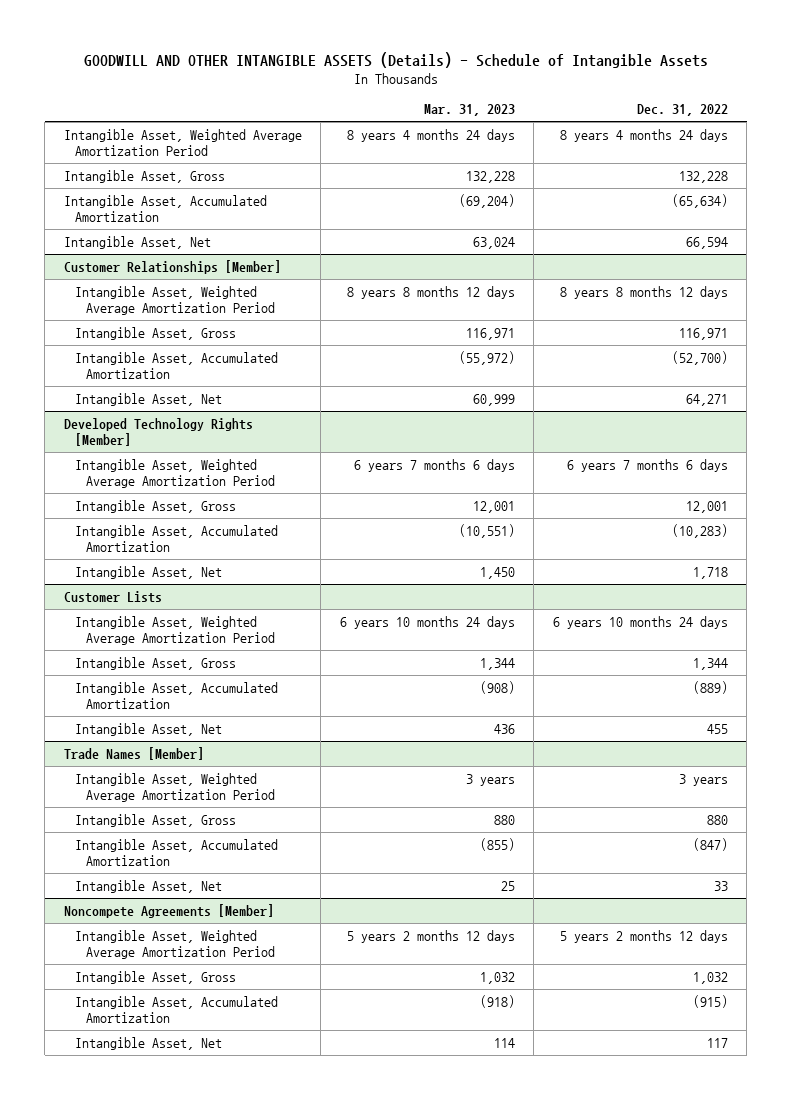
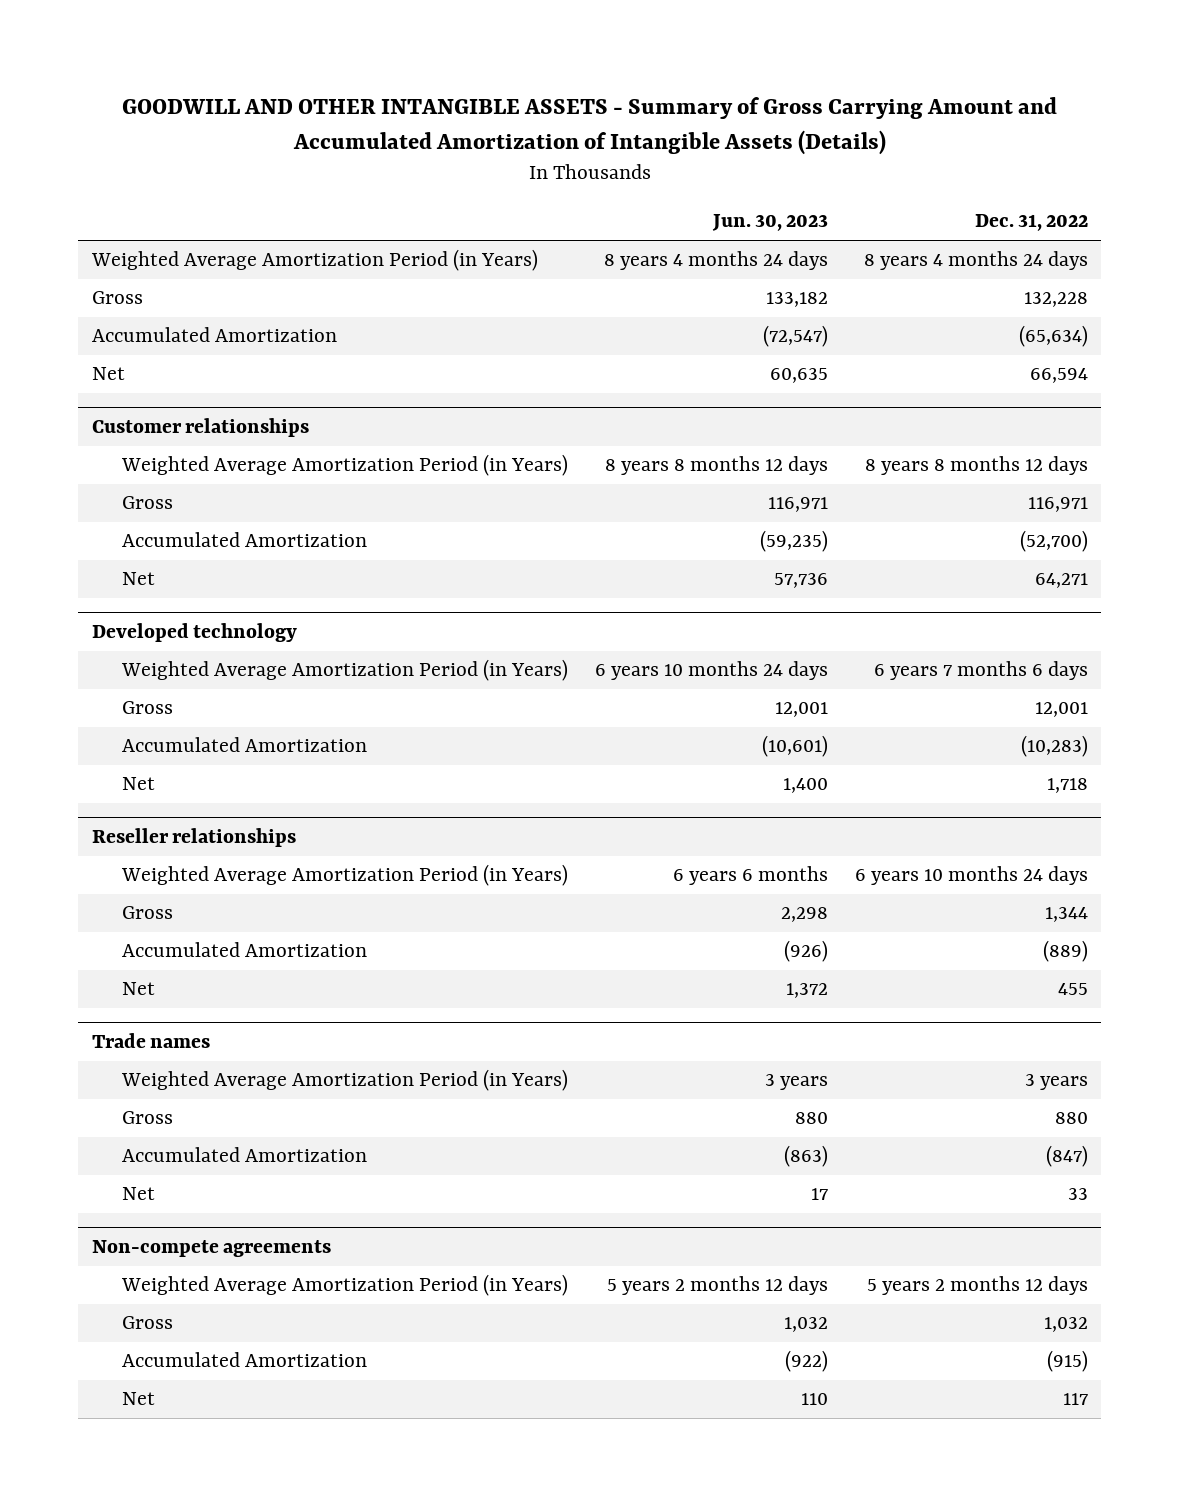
[83,52,708,69] GOODWILL AND OTHER INTANGIBLE ASSETS (Details) - Schedule of Intangible Assets -> [121,96,1057,155] GOODWILL AND OTHER INTANGIBLE ASSETS - Summary of Gross Carrying Amount and Accumulated Amortization of Intangible Assets (Details)
[423,104,515,117] Mar. 31, 2023 -> none
none -> [712,214,829,232] Jun. 30, 2023
[63,128,302,156] Intangible Asset, Weighted Average Amortization Period -> [90,249,538,272] Weighted Average Amortization Period (in Years)
[63,169,225,183] Intangible Asset, Gross -> [91,291,143,305] Gross
[63,194,267,222] Intangible Asset, Accumulated Amortization -> [91,327,337,343] Accumulated Amortization
[63,235,211,249] Intangible Asset, Net -> [91,367,125,381] Net
[63,259,281,274] Customer Relationships [Member] -> [91,418,309,438] Customer relationships
[74,285,275,315] Intangible Asset, Weighted Average Amortization Period -> [121,454,569,477] Weighted Average Amortization Period (in Years)
[74,326,236,340] Intangible Asset, Gross -> [122,496,174,510] Gross
[74,351,278,379] Intangible Asset, Accumulated Amortization -> [122,532,368,548] Accumulated Amortization
[74,392,222,406] Intangible Asset, Net -> [122,572,156,586] Net
[63,417,253,446] Developed Technology Rights [Member] -> [91,623,297,643] Developed technology
[74,458,275,488] Intangible Asset, Weighted Average Amortization Period -> [121,659,569,682] Weighted Average Amortization Period (in Years)
[74,499,236,513] Intangible Asset, Gross -> [122,701,174,715] Gross
[74,524,278,552] Intangible Asset, Accumulated Amortization -> [122,737,368,753] Accumulated Amortization
[74,565,222,579] Intangible Asset, Net -> [122,777,156,791] Net
[63,590,162,603] Customer Lists -> [91,828,296,848] Reseller relationships
[74,615,275,645] Intangible Asset, Weighted Average Amortization Period -> [121,864,569,887] Weighted Average Amortization Period (in Years)
[74,656,236,670] Intangible Asset, Gross -> [122,906,174,920] Gross
[74,681,278,709] Intangible Asset, Accumulated Amortization -> [122,942,368,958] Accumulated Amortization
[74,722,222,736] Intangible Asset, Net -> [122,982,156,996] Net
[63,746,204,760] Trade Names [Member] -> [91,1033,210,1049] Trade names
[74,772,275,802] Intangible Asset, Weighted Average Amortization Period -> [121,1069,569,1092] Weighted Average Amortization Period (in Years)
[74,813,236,827] Intangible Asset, Gross -> [122,1111,174,1125] Gross
[74,838,278,866] Intangible Asset, Accumulated Amortization -> [122,1147,368,1163] Accumulated Amortization
[74,879,222,893] Intangible Asset, Net -> [122,1187,156,1201] Net
[63,903,274,918] Noncompete Agreements [Member] -> [91,1240,331,1258] Non-compete agreements
[74,929,275,959] Intangible Asset, Weighted Average Amortization Period -> [121,1274,569,1297] Weighted Average Amortization Period (in Years)
[74,970,236,984] Intangible Asset, Gross -> [122,1316,174,1330] Gross
[74,995,278,1023] Intangible Asset, Accumulated Amortization -> [122,1352,368,1368] Accumulated Amortization
[74,1036,222,1050] Intangible Asset, Net -> [122,1392,156,1406] Net

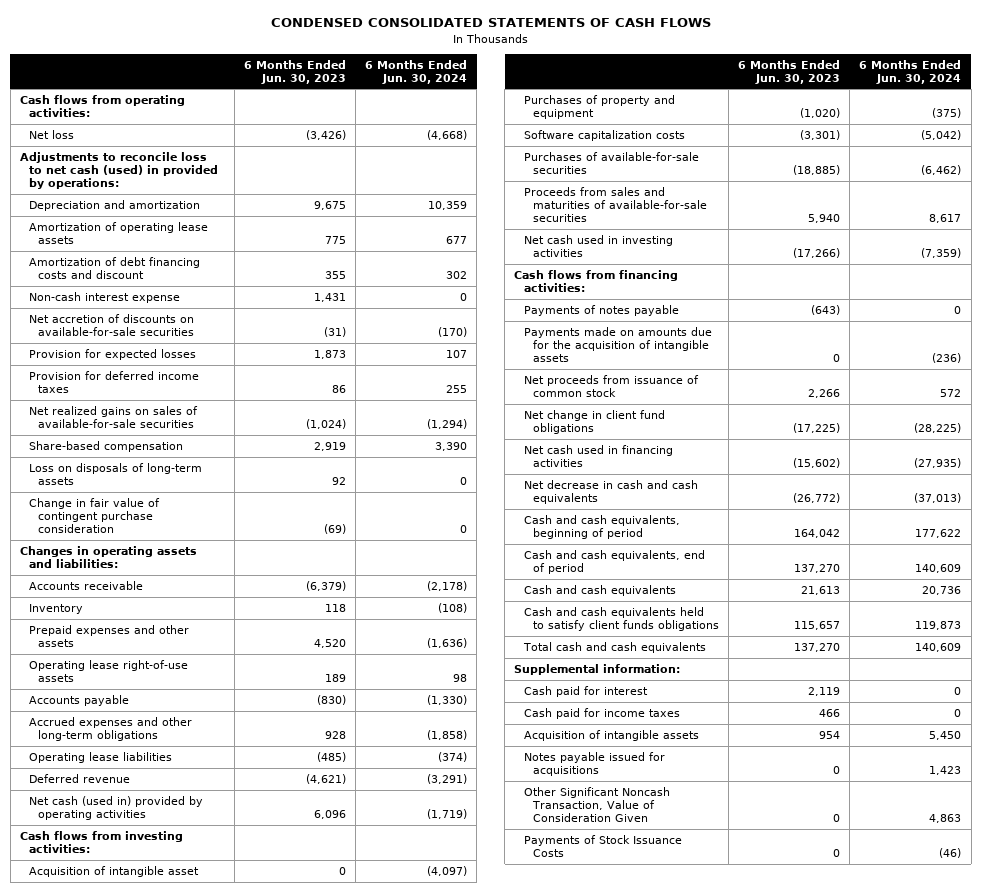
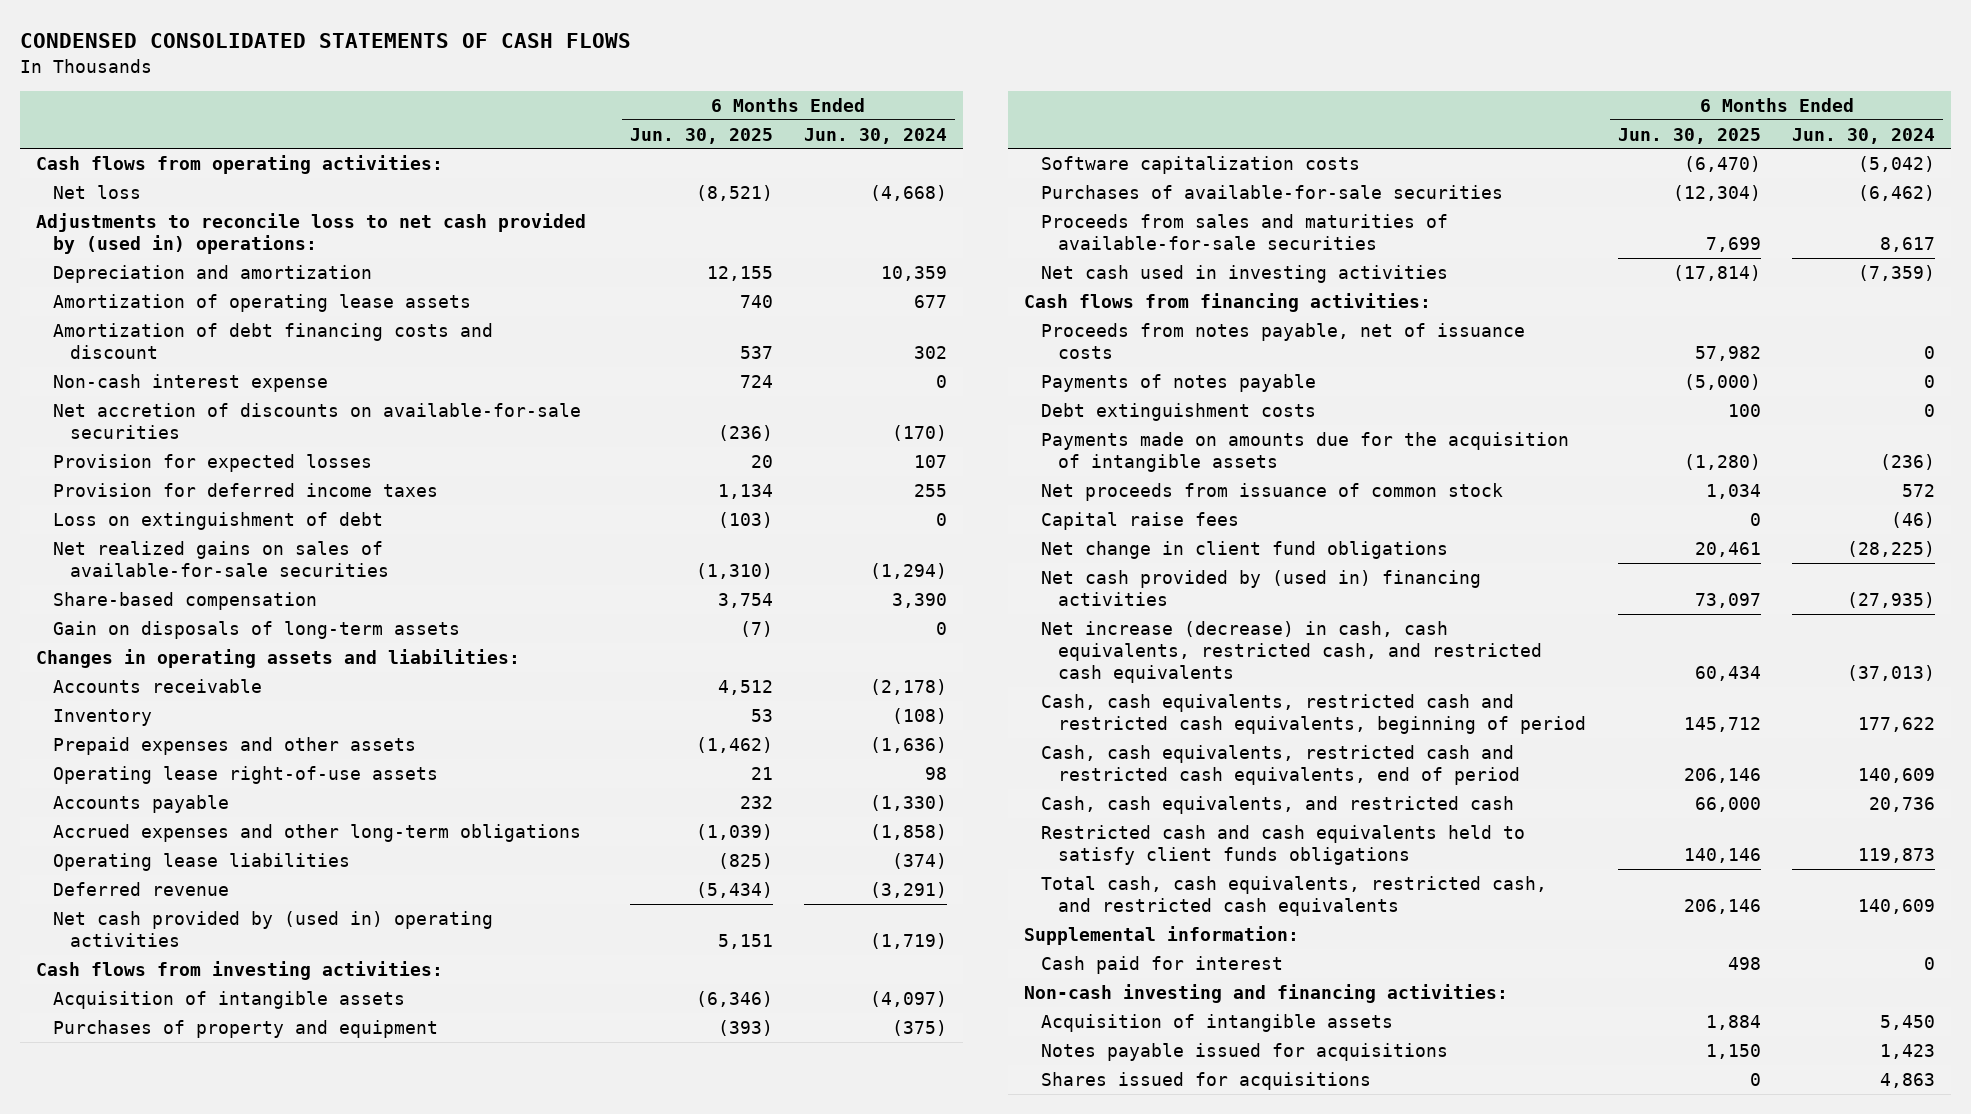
[243,59,346,84] 6 Months Ended Jun. 30, 2023 -> none
none -> [629,127,773,144] Jun. 30, 2025
[19,151,219,190] Adjustments to reconcile loss to net cash (used) in provided by operations: -> [35,213,586,254] Adjustments to reconcile loss to net cash provided by (used in) operations:
none -> [52,512,383,531] Loss on extinguishment of debt
[29,497,161,534] Change in fair value of contingent purchase consideration -> none
[29,462,203,485] Loss on disposals of long-term assets -> [52,621,460,640] Gain on disposals of long-term assets
[29,795,204,820] Net cash (used in) provided by operating activities -> [52,911,493,947] Net cash provided by (used in) operating activities
[29,865,200,877] Acquisition of intangible asset -> [52,991,405,1010] Acquisition of intangible assets
none -> [1041,323,1526,359] Proceeds from notes payable, net of issuance costs
none -> [1041,403,1317,422] Debt extinguishment costs
none -> [1041,512,1240,531] Capital raise fees
[523,444,673,467] Net cash used in financing activities -> [1041,570,1482,606] Net cash provided by (used in) financing activities
[523,479,698,504] Net decrease in cash and cash equivalents -> [1041,621,1543,683] Net increase (decrease) in cash, cash equivalents, restricted cash, and restricted cash equivalents
[523,514,680,539] Cash and cash equivalents, beginning of period -> [1041,694,1587,734] Cash, cash equivalents, restricted cash and restricted cash equivalents, beginning of period
[523,549,705,574] Cash and cash equivalents, end of period -> [1041,745,1521,785] Cash, cash equivalents, restricted cash and restricted cash equivalents, end of period
[523,584,676,596] Cash and cash equivalents -> [1041,796,1515,815] Cash, cash equivalents, and restricted cash
[523,606,719,631] Cash and cash equivalents held to satisfy client funds obligations -> [1041,825,1526,865] Restricted cash and cash equivalents held to satisfy client funds obligations
[522,641,706,653] Total cash and cash equivalents -> [1041,876,1548,916] Total cash, cash equivalents, restricted cash, and restricted cash equivalents
[523,707,680,719] Cash paid for income taxes -> none
none -> [1024,984,1509,1004] Non-cash investing and financing activities:
[523,834,682,857] Payments of Stock Issuance Costs -> none
[523,786,670,823] Other Significant Noncash Transaction, Value of Consideration Given -> [1041,1072,1372,1091] Shares issued for acquisitions

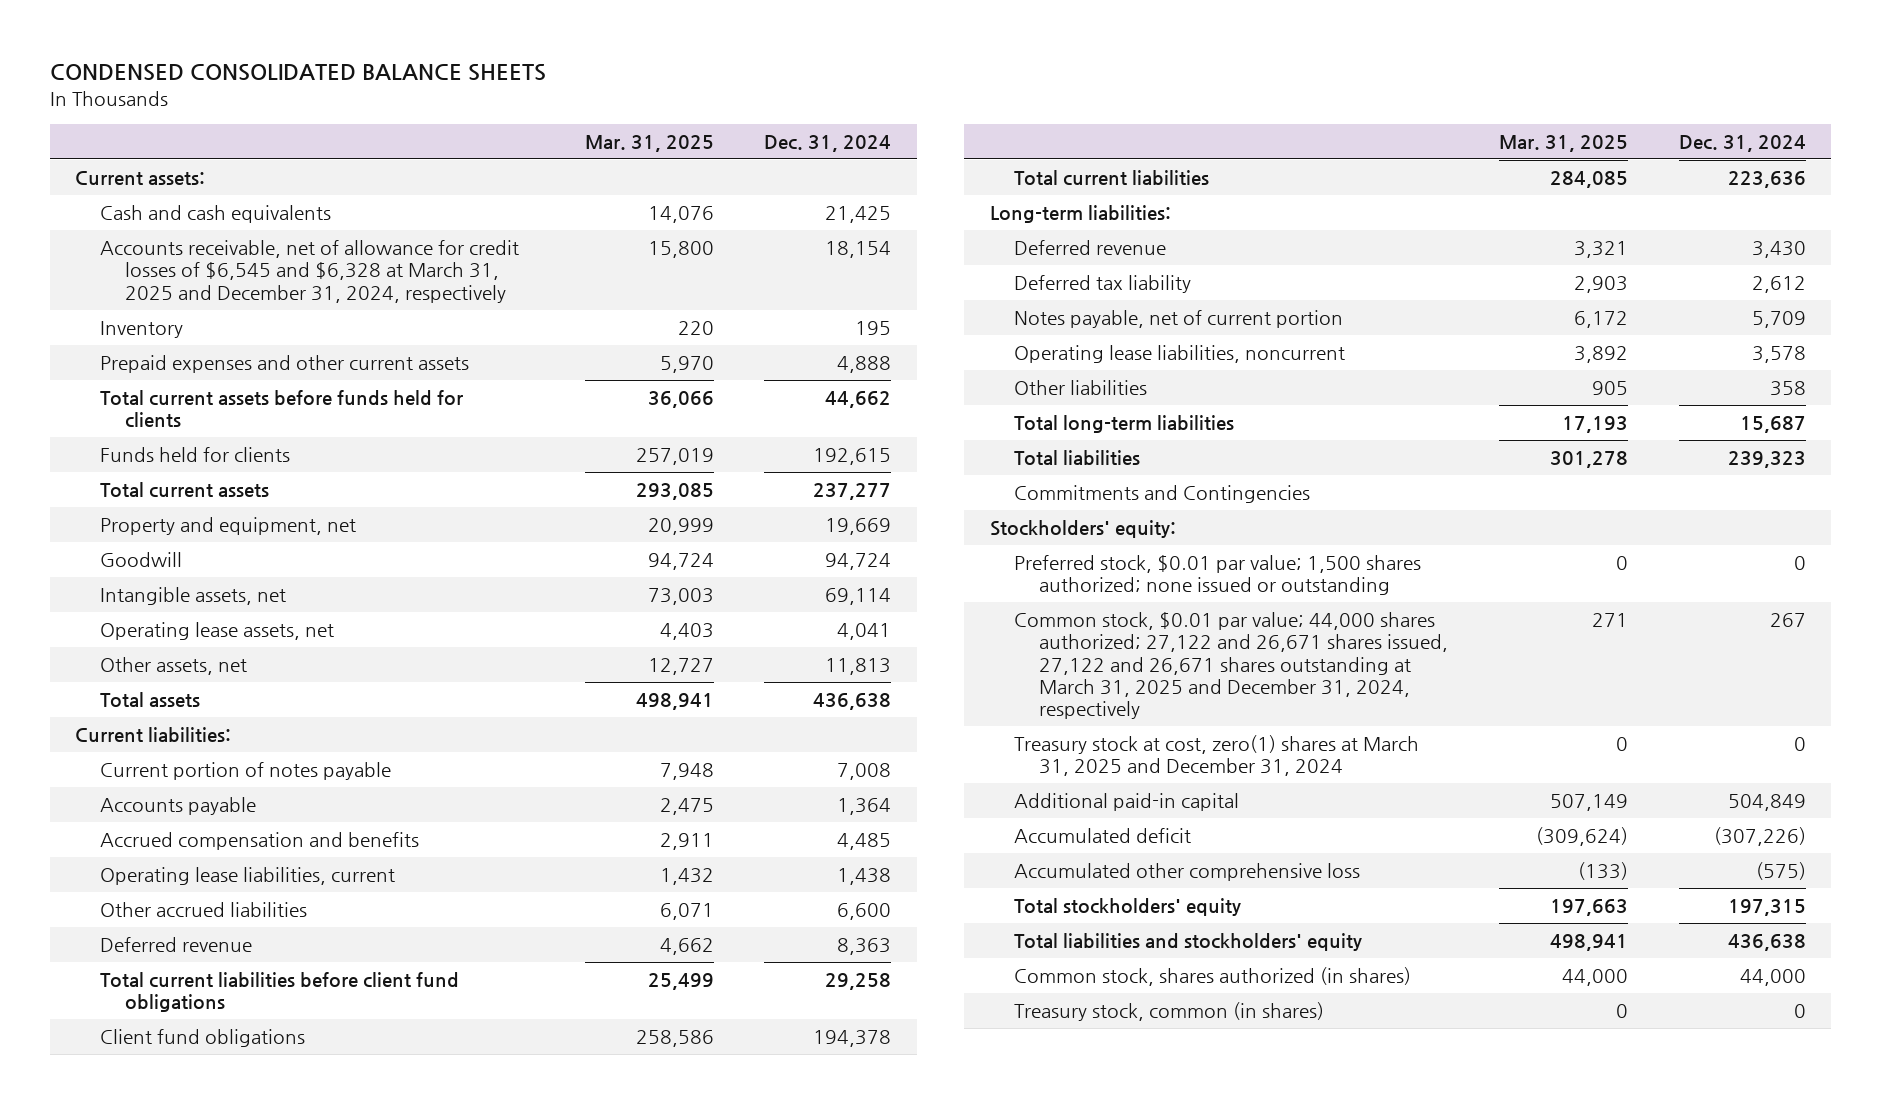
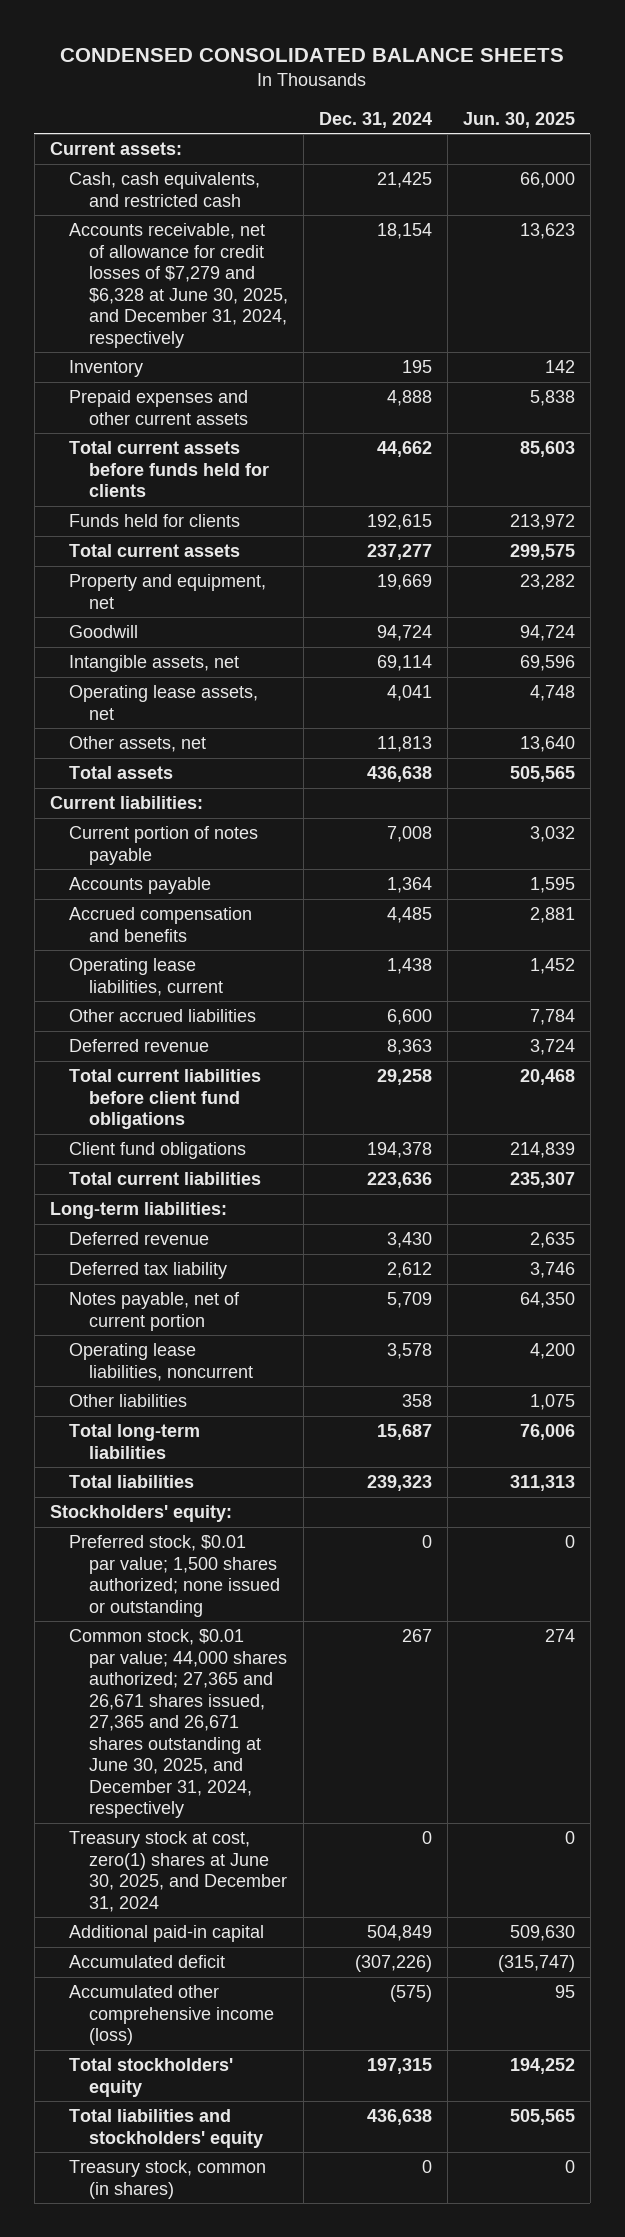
[584,135,714,153] Mar. 31, 2025 -> none
none -> [462,111,575,128] Jun. 30, 2025
[100,205,332,224] Cash and cash equivalents -> [69,171,261,207] Cash, cash equivalents, and restricted cash
[100,240,520,303] Accounts receivable, net of allowance for credit losses of $6,545 and $6,328 at March 31, 2025 and December 31, 2024, respectively -> [69,222,288,348] Accounts receivable, net of allowance for credit losses of $7,279 and $6,328 at June 30, 2025, and December 31, 2024, respectively
[1014,485,1311,504] Commitments and Contingencies -> none
[1014,612,1449,720] Common stock, $0.01 par value; 44,000 shares authorized; 27,122 and 26,671 shares issued, 27,122 and 26,671 shares outstanding at March 31, 2025 and December 31, 2024, respectively -> [69,1628,287,1819] Common stock, $0.01 par value; 44,000 shares authorized; 27,365 and 26,671 shares issued, 27,365 and 26,671 shares outstanding at June 30, 2025, and December 31, 2024, respectively
[1014,735,1420,777] Treasury stock at cost, zero(1) shares at March 31, 2025 and December 31, 2024 -> [69,1830,287,1912] Treasury stock at cost, zero(1) shares at June 30, 2025, and December 31, 2024
[1014,863,1361,882] Accumulated other comprehensive loss -> [69,1984,274,2046] Accumulated other comprehensive income (loss)
[1014,967,1412,987] Common stock, shares authorized (in shares) -> none

